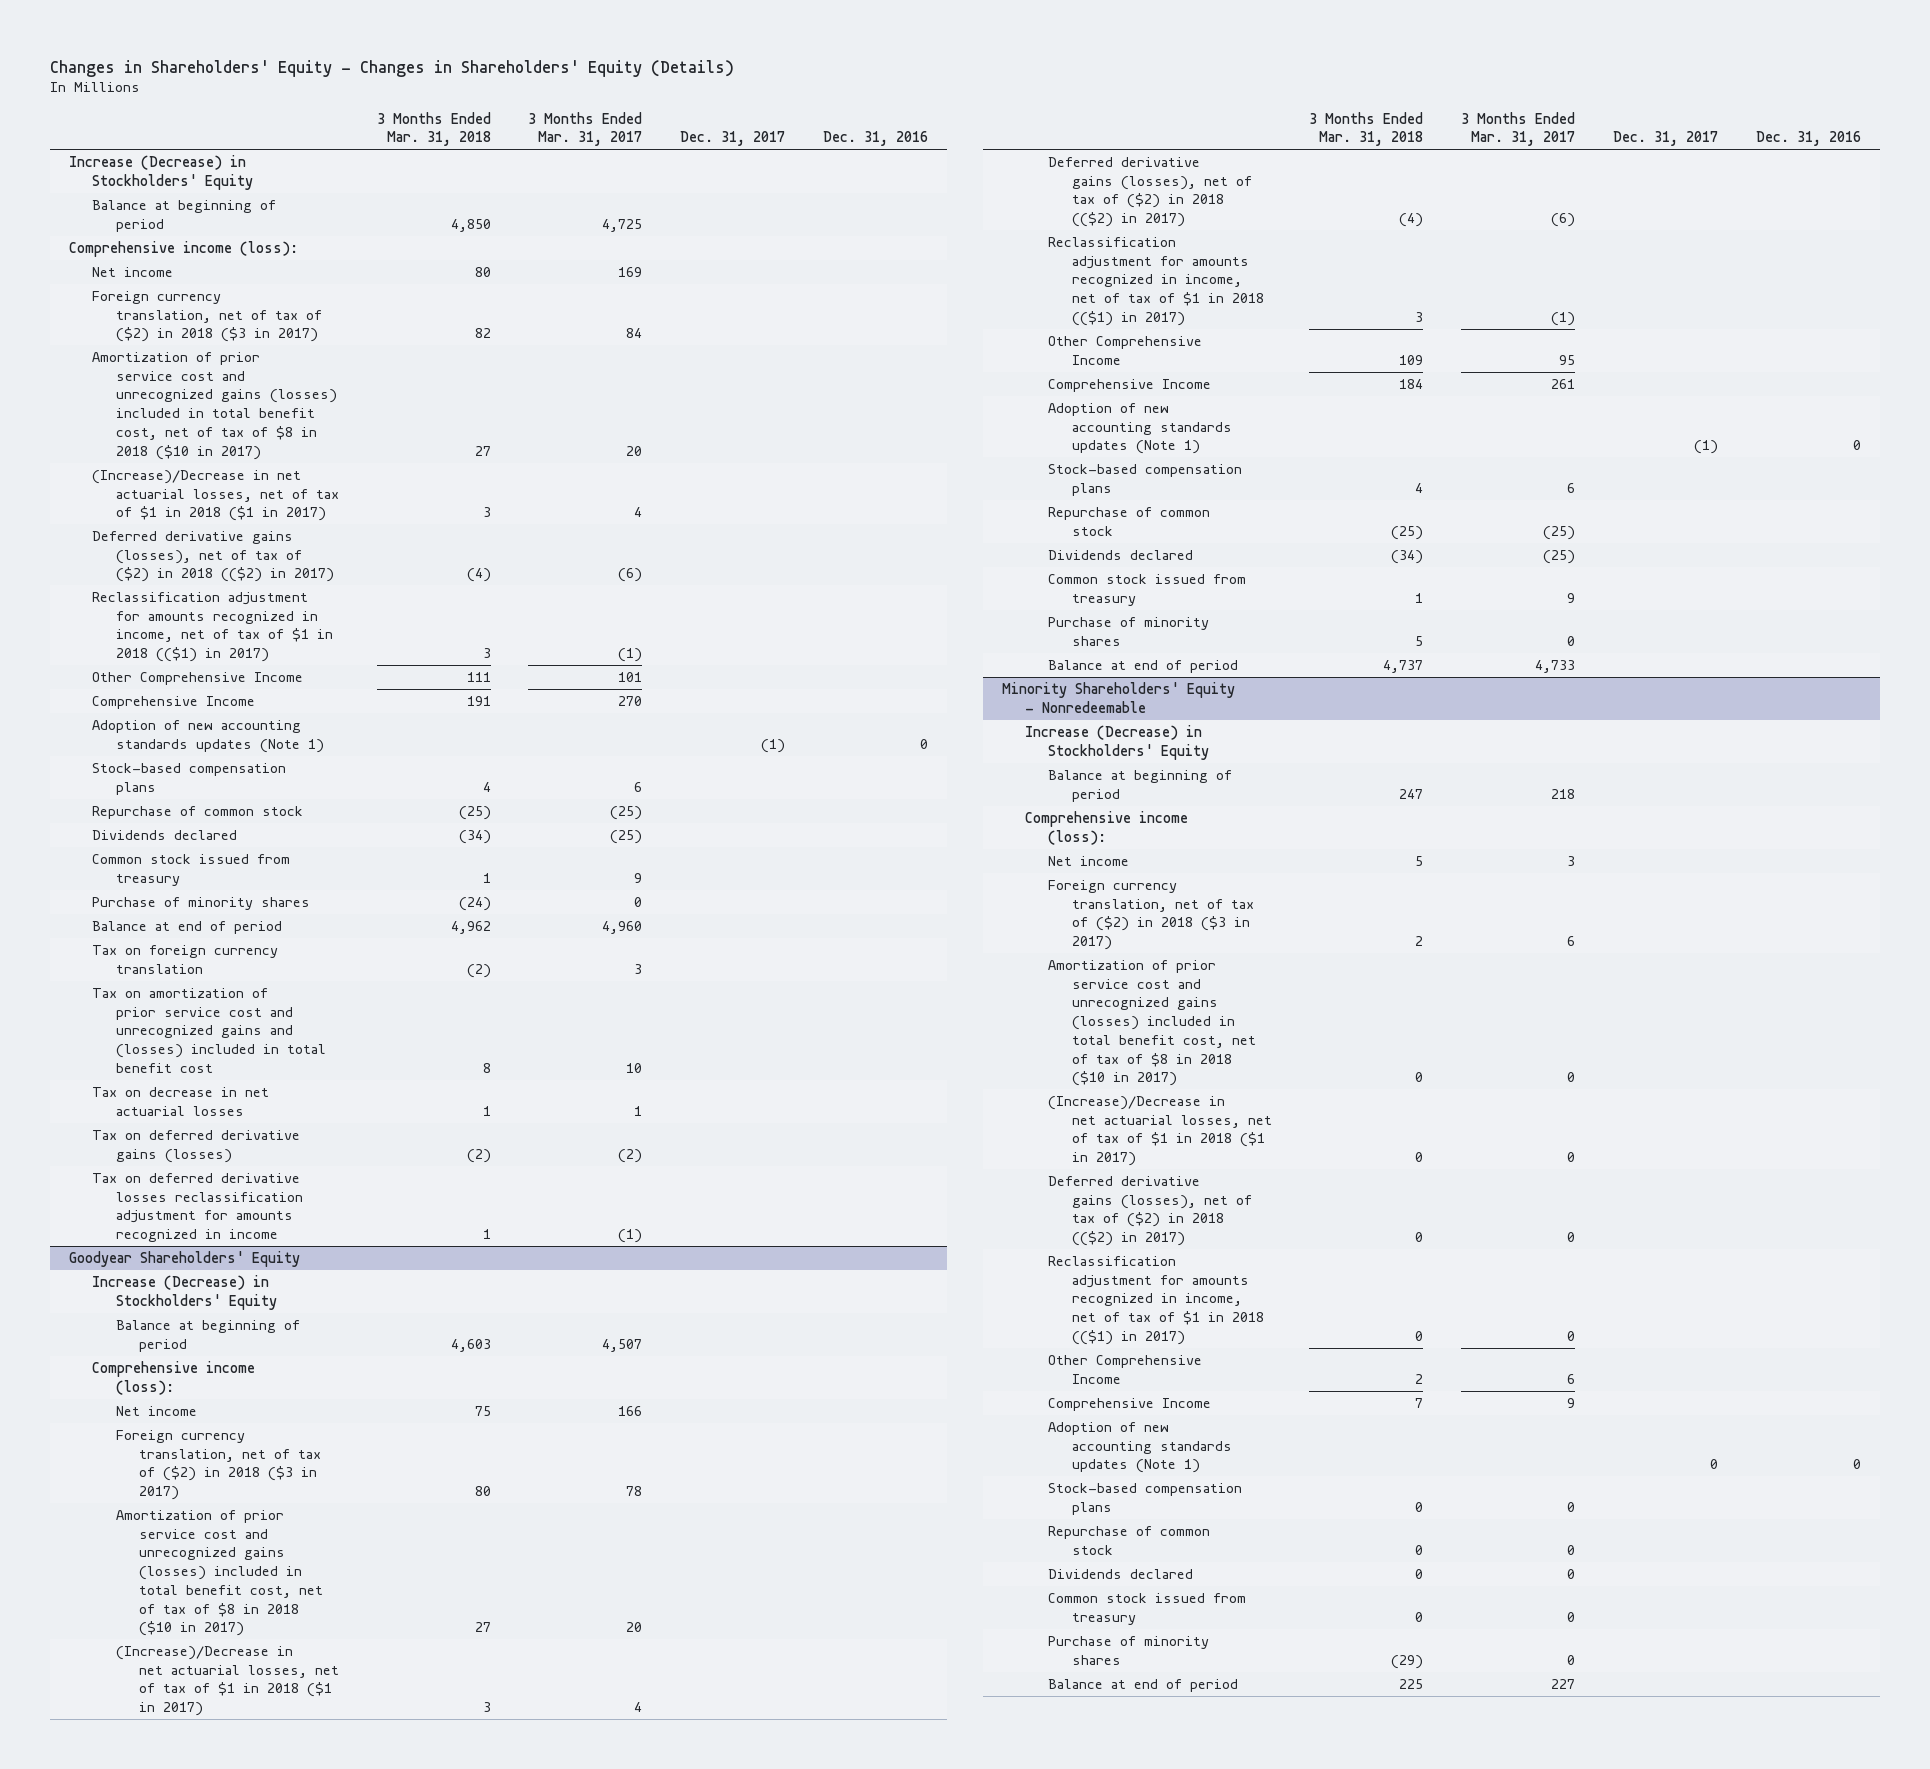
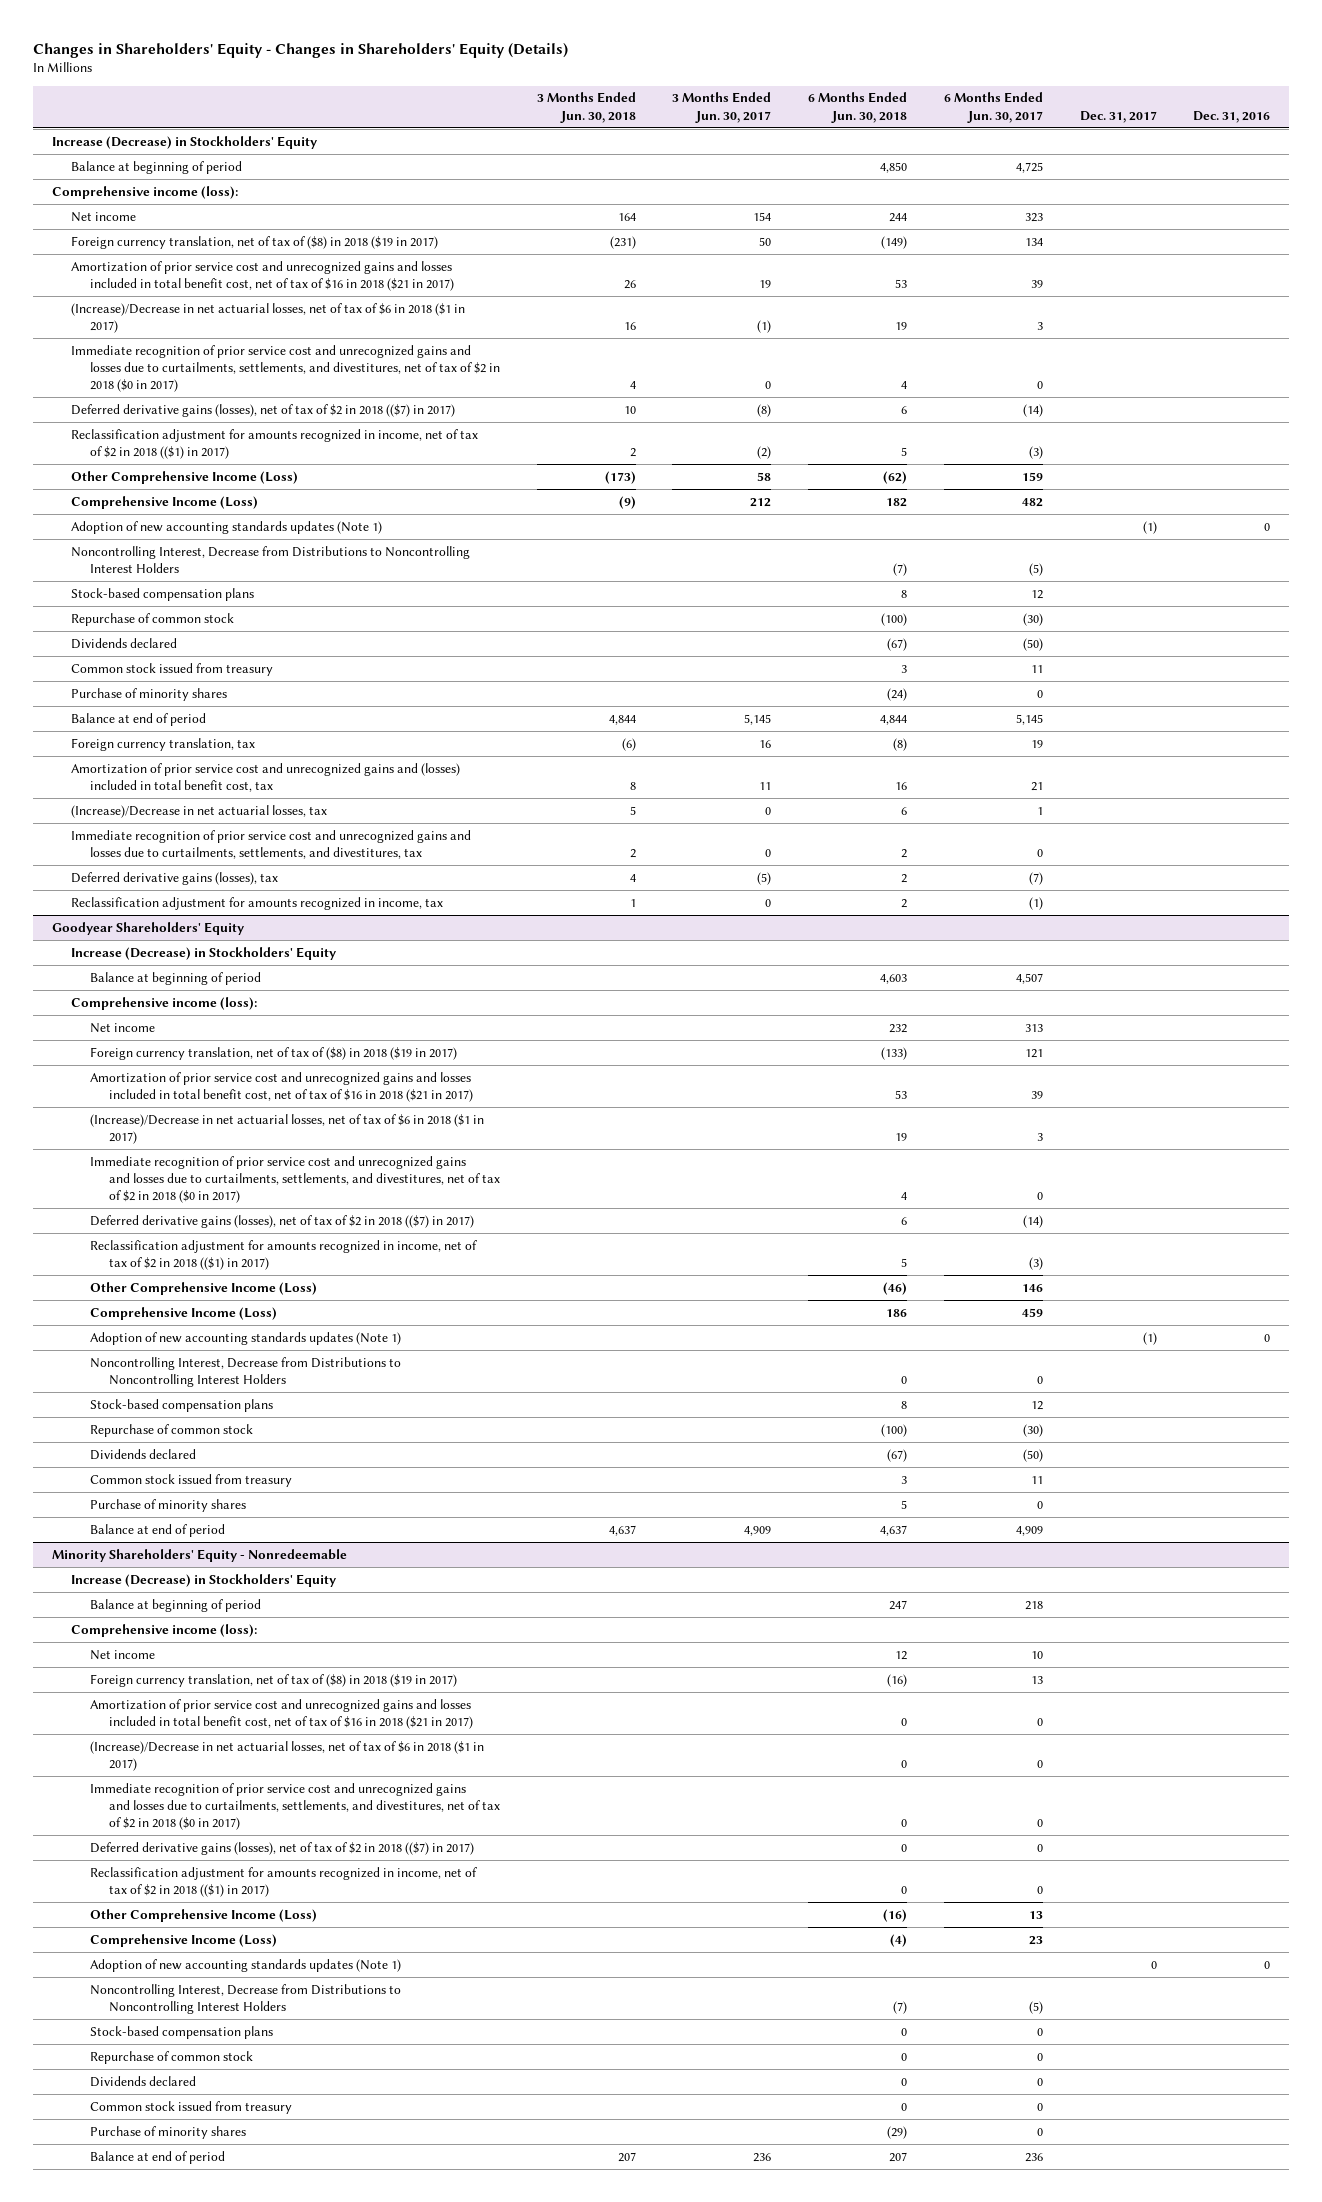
[376,111,491,147] 3 Months Ended Mar. 31, 2018 -> none
[528,111,643,147] 3 Months Ended Mar. 31, 2017 -> none
none -> [536,92,636,123] 3 Months Ended Jun. 30, 2018
none -> [672,92,772,123] 3 Months Ended Jun. 30, 2017
none -> [808,92,908,123] 6 Months Ended Jun. 30, 2018
none -> [943,92,1043,123] 6 Months Ended Jun. 30, 2017
[92,290,322,343] Foreign currency translation, net of tax of ($2) in 2018 ($3 in 2017) -> [70,235,438,249] Foreign currency translation, net of tax of ($8) in 2018 ($19 in 2017)
[92,351,337,460] Amortization of prior service cost and unrecognized gains (losses) included in total benefit cost, net of tax of $8 in 2018 ($10 in 2017) -> [70,260,454,291] Amortization of prior service cost and unrecognized gains and losses included in total benefit cost, net of tax of $16 in 2018 ($21 in 2017)
[92,469,339,522] (Increase)/Decrease in net actuarial losses, net of tax of $1 in 2018 ($1 in 2017) -> [70,302,465,333] (Increase)/Decrease in net actuarial losses, net of tax of $6 in 2018 ($1 in 2017)
none -> [70,344,500,393] Immediate recognition of prior service cost and unrecognized gains and losses due to curtailments, settlements, and divestitures, net of tax of $2 in 2018 ($0 in 2017)
[92,530,334,583] Deferred derivative gains (losses), net of tax of ($2) in 2018 (($2) in 2017) -> [70,403,455,417] Deferred derivative gains (losses), net of tax of $2 in 2018 (($7) in 2017)
[92,591,333,663] Reclassification adjustment for amounts recognized in income, net of tax of $1 in 2018 (($1) in 2017) -> [70,428,478,459] Reclassification adjustment for amounts recognized in income, net of tax of $2 in 2018 (($1) in 2017)
[92,671,304,685] Other Comprehensive Income -> [70,470,298,484] Other Comprehensive Income (Loss)
[92,695,256,709] Comprehensive Income -> [70,495,258,509] Comprehensive Income (Loss)
none -> [70,545,470,573] Noncontrolling Interest, Decrease from Distributions to Noncontrolling Interest Holders
[92,944,279,974] Tax on foreign currency translation -> [70,737,255,751] Foreign currency translation, tax
[92,987,326,1073] Tax on amortization of prior service cost and unrecognized gains and (losses) included in total benefit cost -> [70,762,460,792] Amortization of prior service cost and unrecognized gains and (losses) included in total benefit cost, tax
[92,1086,270,1116] Tax on decrease in net actuarial losses -> [70,804,327,818] (Increase)/Decrease in net actuarial losses, tax
none -> [70,829,471,859] Immediate recognition of prior service cost and unrecognized gains and losses due to curtailments, settlements, and divestitures, tax
[92,1129,301,1163] Tax on deferred derivative gains (losses) -> [70,871,278,885] Deferred derivative gains (losses), tax
[92,1172,303,1243] Tax on deferred derivative losses reclassification adjustment for amounts recognized in income -> [70,896,443,910] Reclassification adjustment for amounts recognized in income, tax
[115,1429,321,1501] Foreign currency translation, net of tax of ($2) in 2018 ($3 in 2017) -> [89,1046,457,1060] Foreign currency translation, net of tax of ($8) in 2018 ($19 in 2017)
[115,1509,323,1637] Amortization of prior service cost and unrecognized gains (losses) included in total benefit cost, net of tax of $8 in 2018 ($10 in 2017) -> [89,1071,473,1102] Amortization of prior service cost and unrecognized gains and losses included in total benefit cost, net of tax of $16 in 2018 ($21 in 2017)
[115,1645,339,1717] (Increase)/Decrease in net actuarial losses, net of tax of $1 in 2018 ($1 in 2017) -> [89,1113,484,1144] (Increase)/Decrease in net actuarial losses, net of tax of $6 in 2018 ($1 in 2017)
none -> [89,1155,500,1204] Immediate recognition of prior service cost and unrecognized gains and losses due to curtailments, settlements, and divestitures, net of tax of $2 in 2018 ($0 in 2017)
[1048,156,1252,228] Deferred derivative gains (losses), net of tax of ($2) in 2018 (($2) in 2017) -> [89,1214,474,1228] Deferred derivative gains (losses), net of tax of $2 in 2018 (($7) in 2017)
[1048,236,1264,326] Reclassification adjustment for amounts recognized in income, net of tax of $1 in 2018 (($1) in 2017) -> [89,1239,477,1270] Reclassification adjustment for amounts recognized in income, net of tax of $2 in 2018 (($1) in 2017)
[1048,335,1203,365] Other Comprehensive Income -> [89,1281,317,1295] Other Comprehensive Income (Loss)
[1048,378,1212,392] Comprehensive Income -> [89,1306,277,1320] Comprehensive Income (Loss)
none -> [89,1356,401,1387] Noncontrolling Interest, Decrease from Distributions to Noncontrolling Interest Holders
[1048,879,1254,951] Foreign currency translation, net of tax of ($2) in 2018 ($3 in 2017) -> [89,1673,457,1687] Foreign currency translation, net of tax of ($8) in 2018 ($19 in 2017)
[1048,959,1256,1087] Amortization of prior service cost and unrecognized gains (losses) included in total benefit cost, net of tax of $8 in 2018 ($10 in 2017) -> [89,1698,473,1729] Amortization of prior service cost and unrecognized gains and losses included in total benefit cost, net of tax of $16 in 2018 ($21 in 2017)
[1048,1095,1272,1167] (Increase)/Decrease in net actuarial losses, net of tax of $1 in 2018 ($1 in 2017) -> [89,1740,484,1771] (Increase)/Decrease in net actuarial losses, net of tax of $6 in 2018 ($1 in 2017)
none -> [89,1782,500,1831] Immediate recognition of prior service cost and unrecognized gains and losses due to curtailments, settlements, and divestitures, net of tax of $2 in 2018 ($0 in 2017)
[1048,1175,1252,1247] Deferred derivative gains (losses), net of tax of ($2) in 2018 (($2) in 2017) -> [89,1841,474,1855] Deferred derivative gains (losses), net of tax of $2 in 2018 (($7) in 2017)
[1048,1255,1264,1345] Reclassification adjustment for amounts recognized in income, net of tax of $1 in 2018 (($1) in 2017) -> [89,1866,477,1897] Reclassification adjustment for amounts recognized in income, net of tax of $2 in 2018 (($1) in 2017)
[1048,1354,1203,1384] Other Comprehensive Income -> [89,1908,317,1922] Other Comprehensive Income (Loss)
[1048,1397,1212,1411] Comprehensive Income -> [89,1933,277,1947] Comprehensive Income (Loss)
none -> [89,1983,401,2014] Noncontrolling Interest, Decrease from Distributions to Noncontrolling Interest Holders

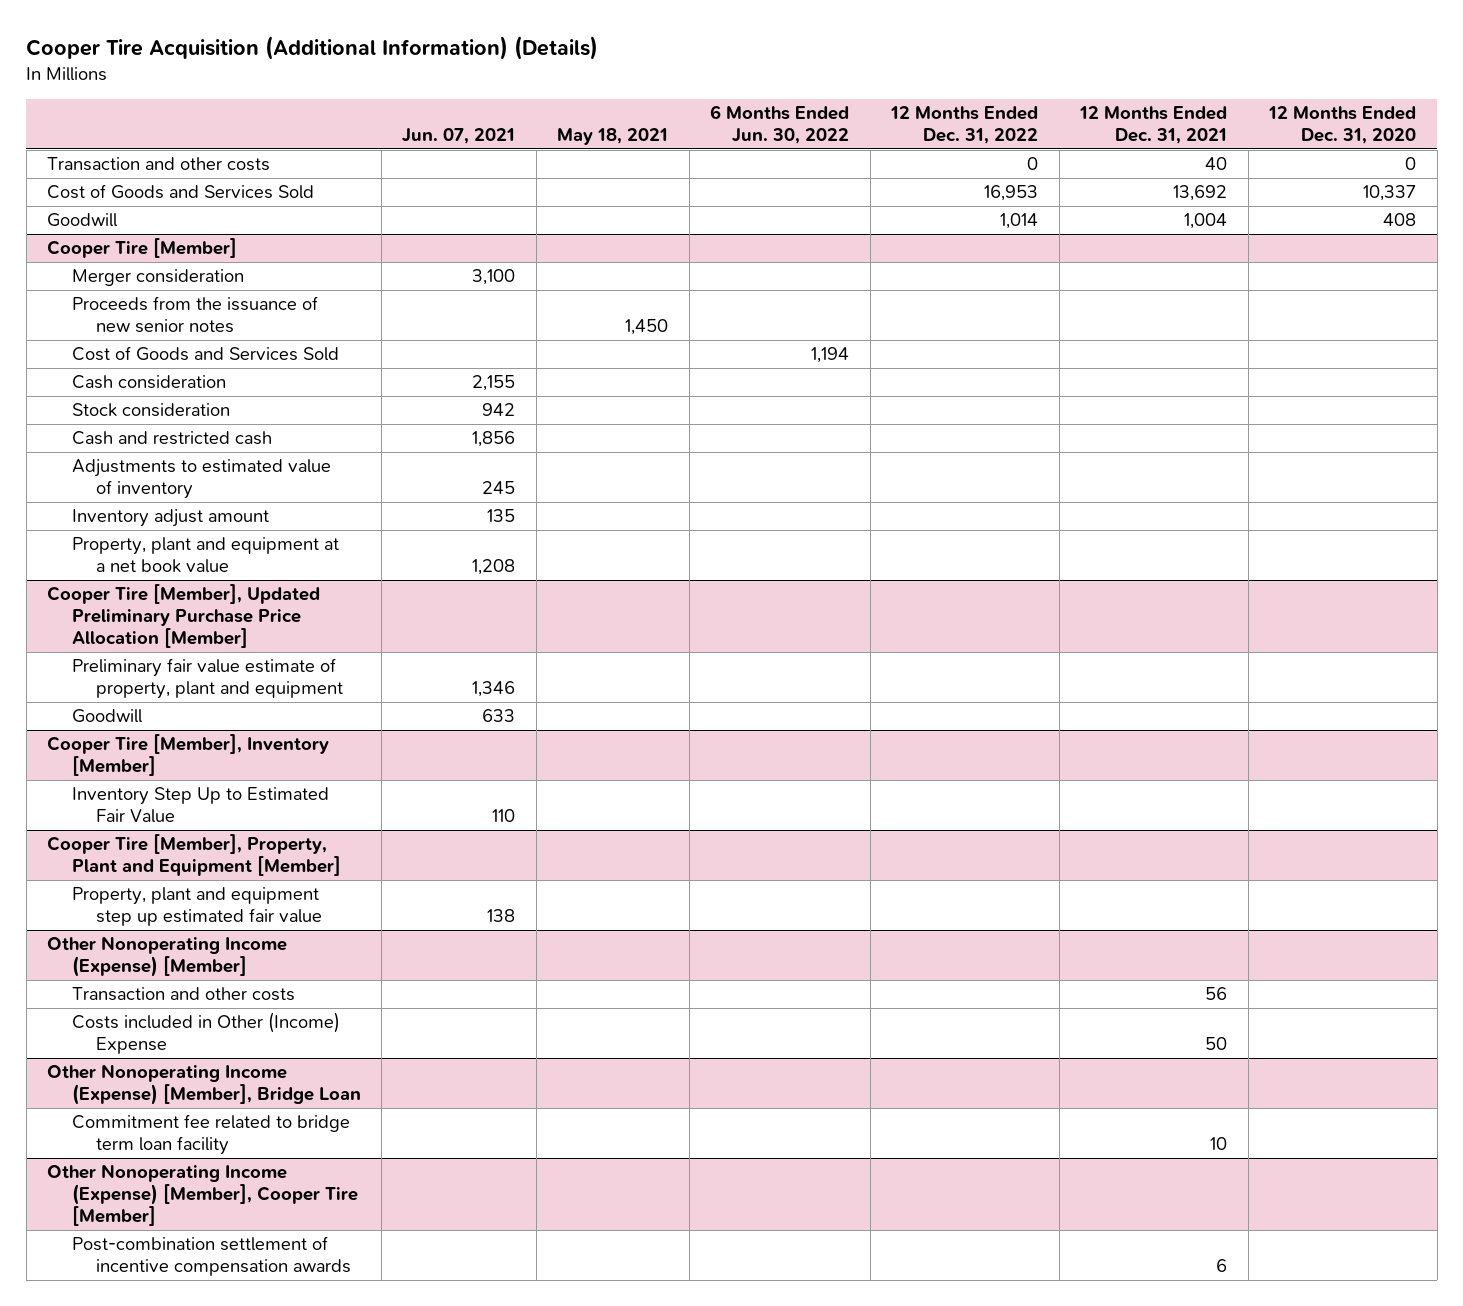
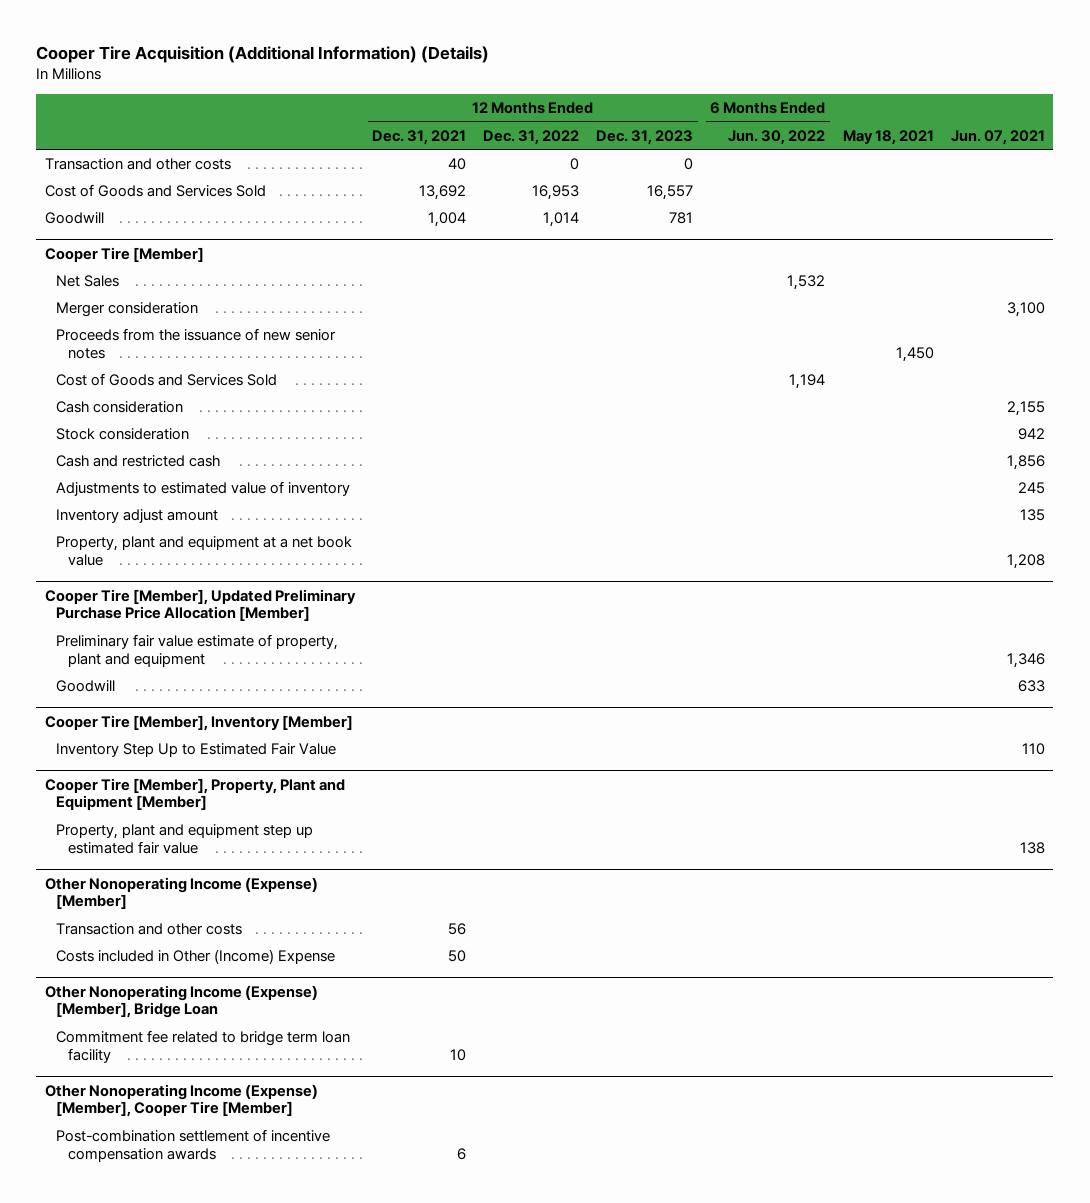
[1268,106,1417,145] 12 Months Ended Dec. 31, 2020 -> none
none -> [596,129,694,145] Dec. 31, 2023
none -> [56,275,120,288] Net Sales

